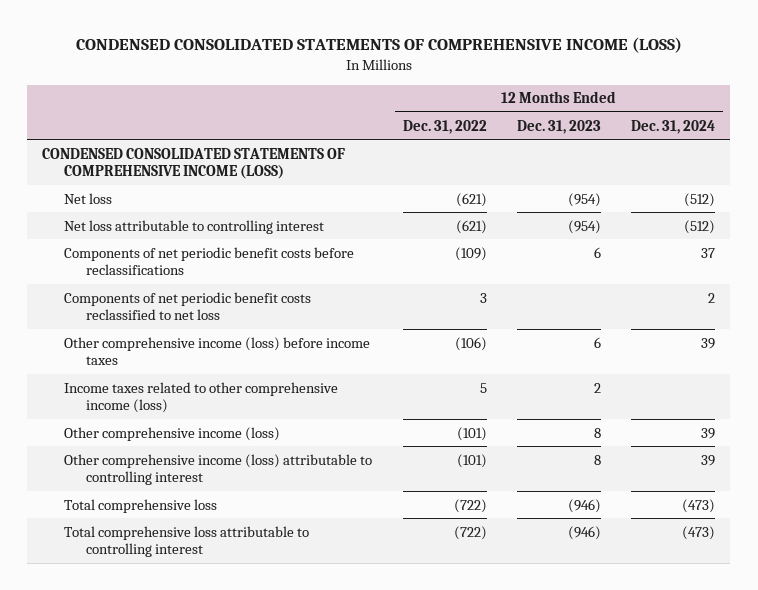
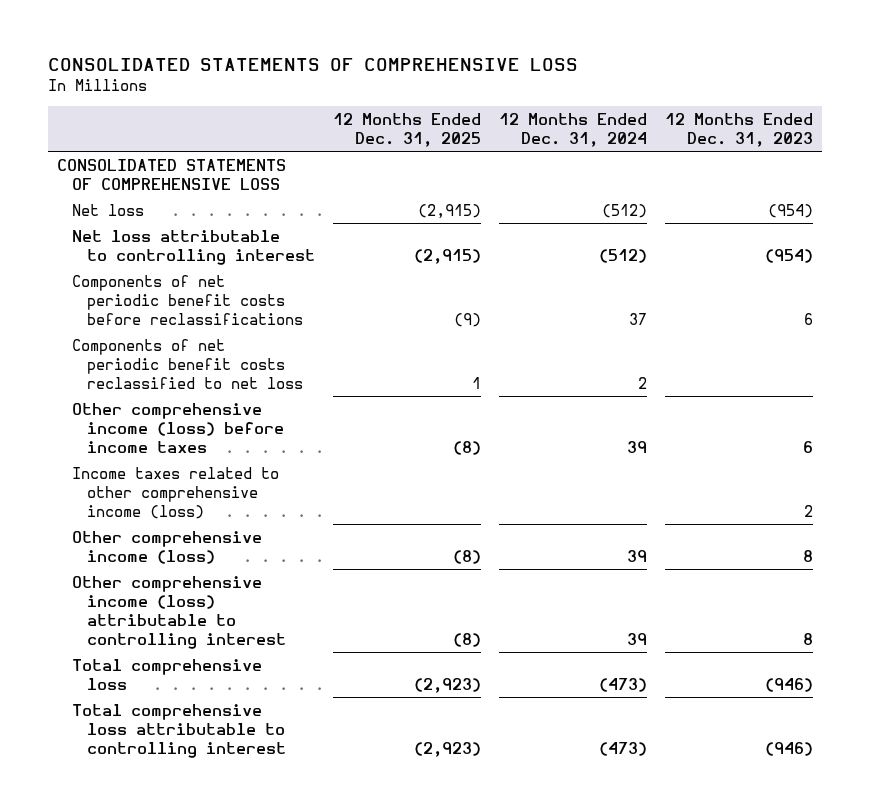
[75,37,682,54] CONDENSED CONSOLIDATED STATEMENTS OF COMPREHENSIVE INCOME (LOSS) -> [47,57,578,71] CONSOLIDATED STATEMENTS OF COMPREHENSIVE LOSS
[402,119,487,134] Dec. 31, 2022 -> none
none -> [332,112,481,147] 12 Months Ended Dec. 31, 2025
[42,147,346,180] CONDENSED CONSOLIDATED STATEMENTS OF COMPREHENSIVE INCOME (LOSS) -> [56,158,286,190] CONSOLIDATED STATEMENTS OF COMPREHENSIVE LOSS

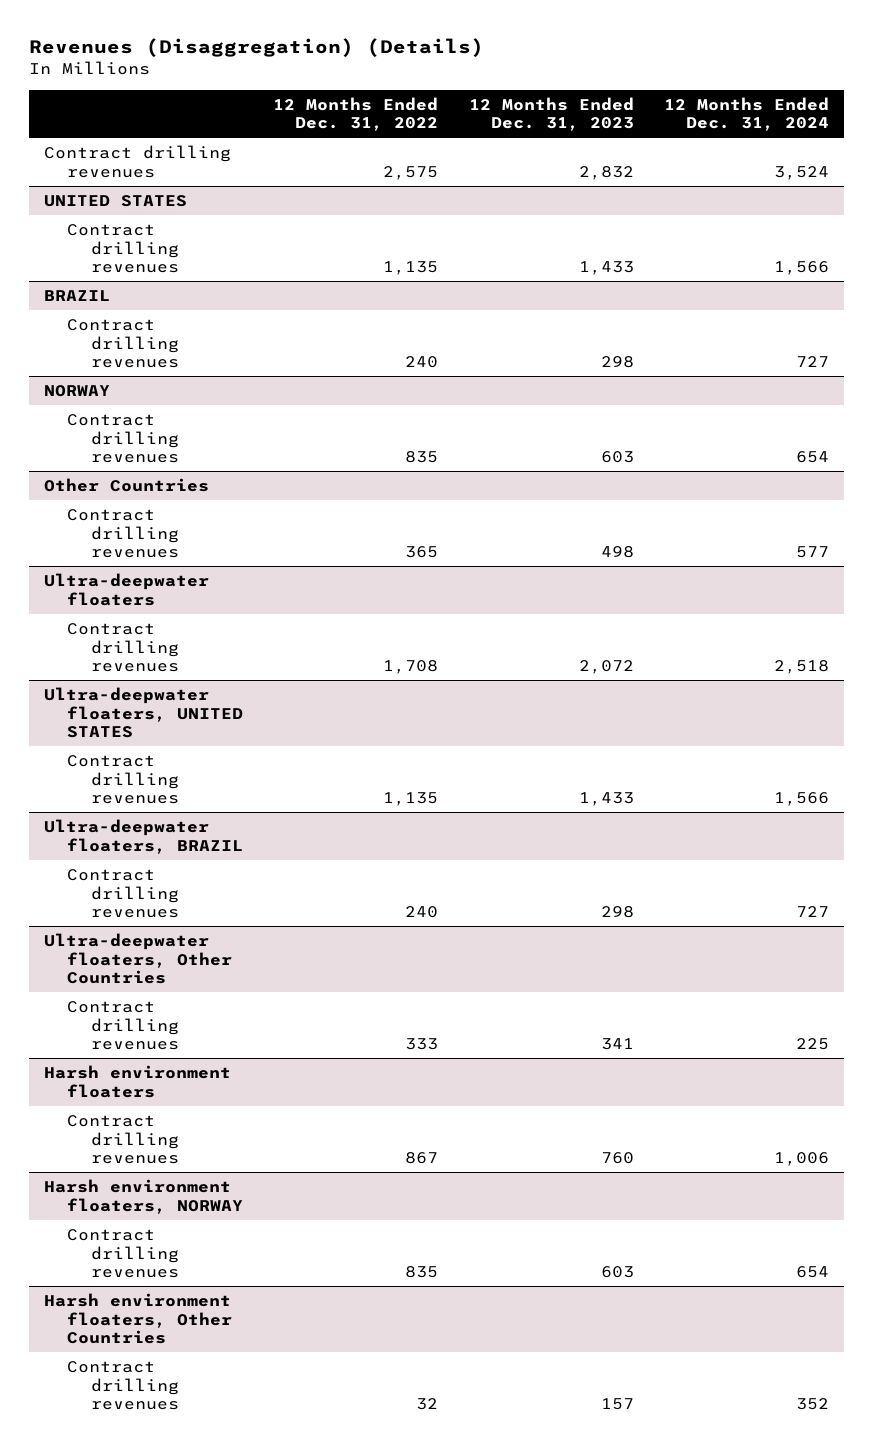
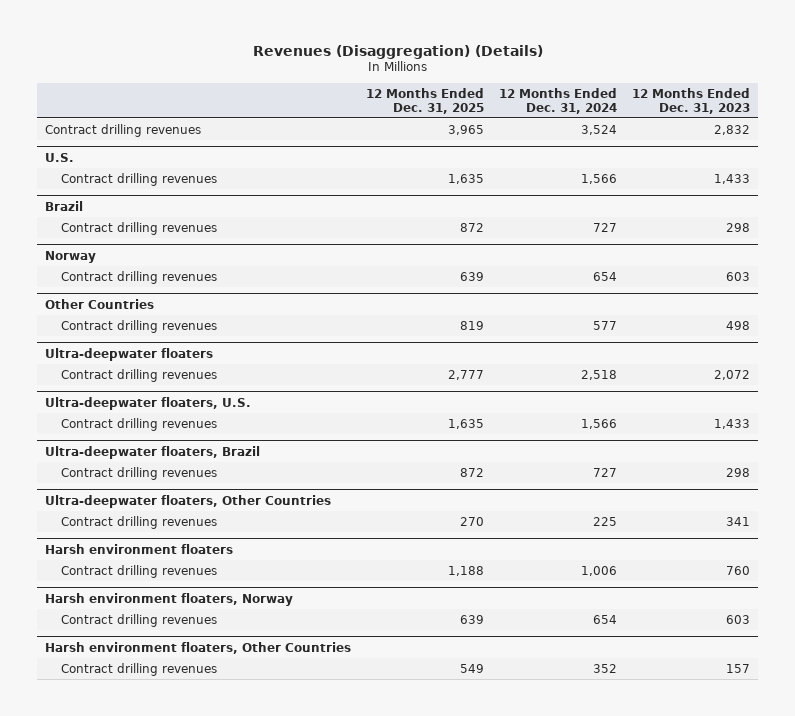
[273,96,439,132] 12 Months Ended Dec. 31, 2022 -> none
none -> [366,87,485,114] 12 Months Ended Dec. 31, 2025
[43,195,187,208] UNITED STATES -> [45,152,75,162] U.S.
[43,290,110,302] BRAZIL -> [45,200,84,211] Brazil
[43,385,110,398] NORWAY -> [45,250,97,263] Norway
[43,687,244,739] Ultra-deepwater floaters, UNITED STATES -> none
none -> [45,396,252,410] Ultra-deepwater floaters, U.S.
[43,819,244,854] Ultra-deepwater floaters, BRAZIL -> [45,445,261,459] Ultra-deepwater floaters, Brazil
[43,1179,244,1214] Harsh environment floaters, NORWAY -> [45,592,294,606] Harsh environment floaters, Norway

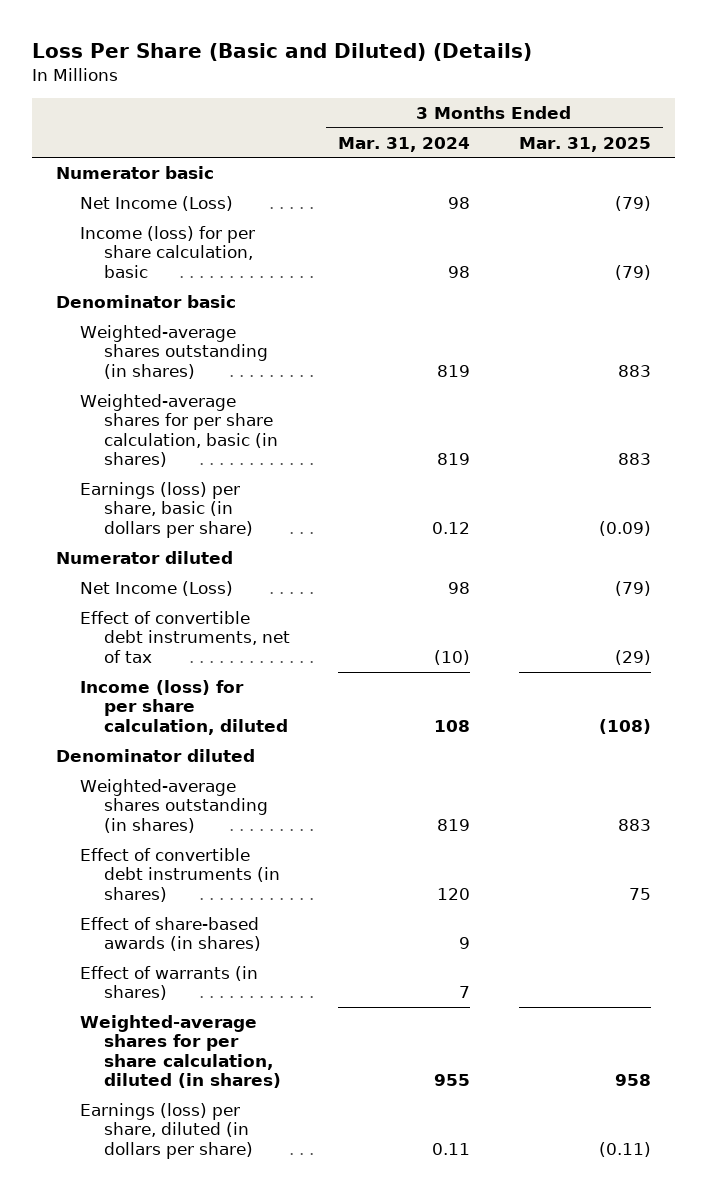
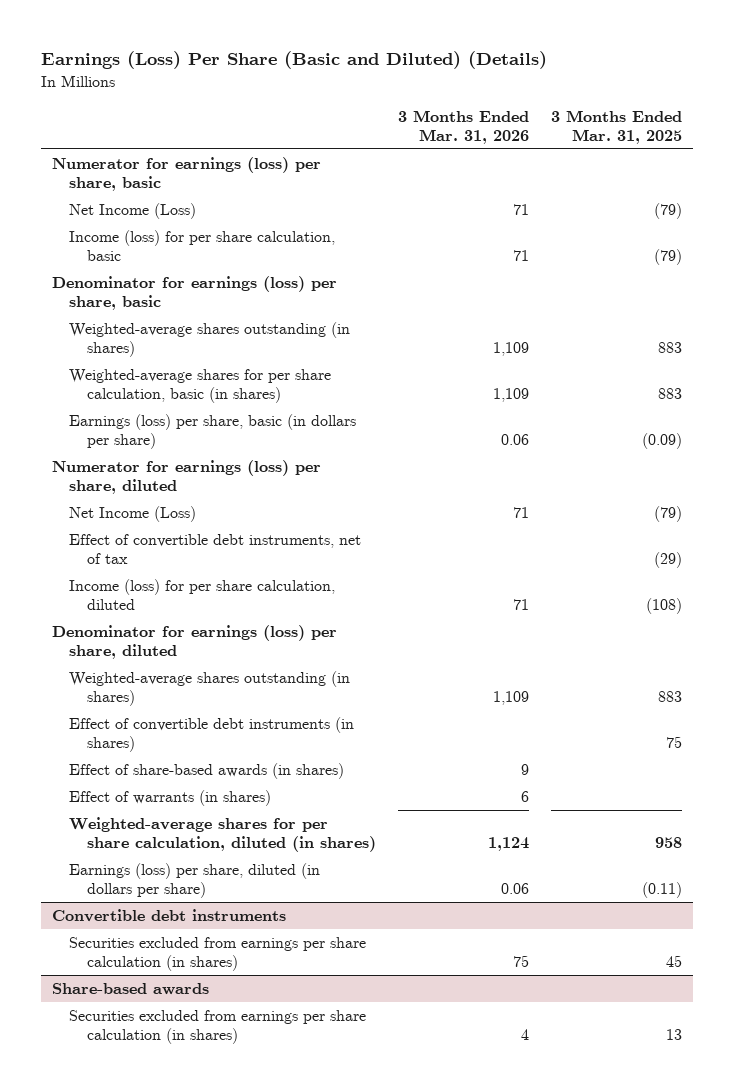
[32,43,533,62] Loss Per Share (Basic and Diluted) (Details) -> [40,51,547,70] Earnings (Loss) Per Share (Basic and Diluted) (Details)
[338,136,471,152] Mar. 31, 2024 -> none
none -> [398,109,530,144] 3 Months Ended Mar. 31, 2026
[56,166,215,180] Numerator basic -> [51,157,321,192] Numerator for earnings (loss) per share, basic
[56,295,237,309] Denominator basic -> [51,276,337,311] Denominator for earnings (loss) per share, basic
[56,551,234,565] Numerator diluted -> [51,460,321,495] Numerator for earnings (loss) per share, diluted
[56,749,256,763] Denominator diluted -> [51,625,337,660] Denominator for earnings (loss) per share, diluted
none -> [51,909,286,923] Convertible debt instruments
none -> [69,937,367,972] Securities excluded from earnings per share calculation (in shares)
none -> [51,983,209,996] Share-based awards
none -> [69,1010,367,1045] Securities excluded from earnings per share calculation (in shares)

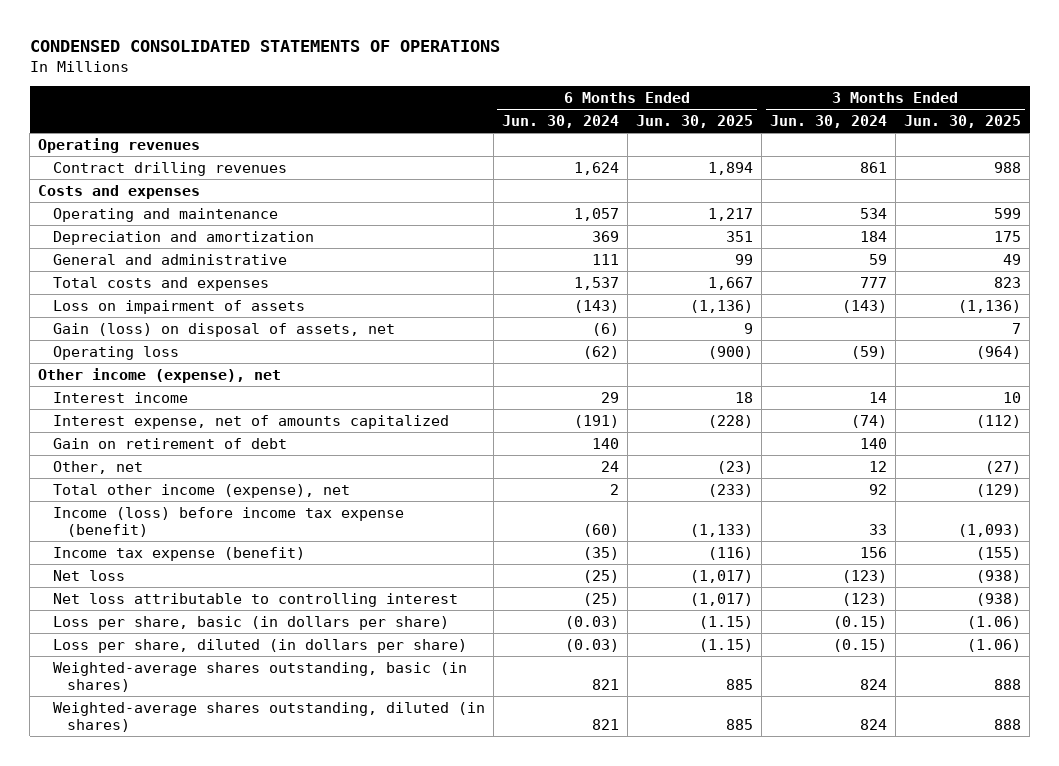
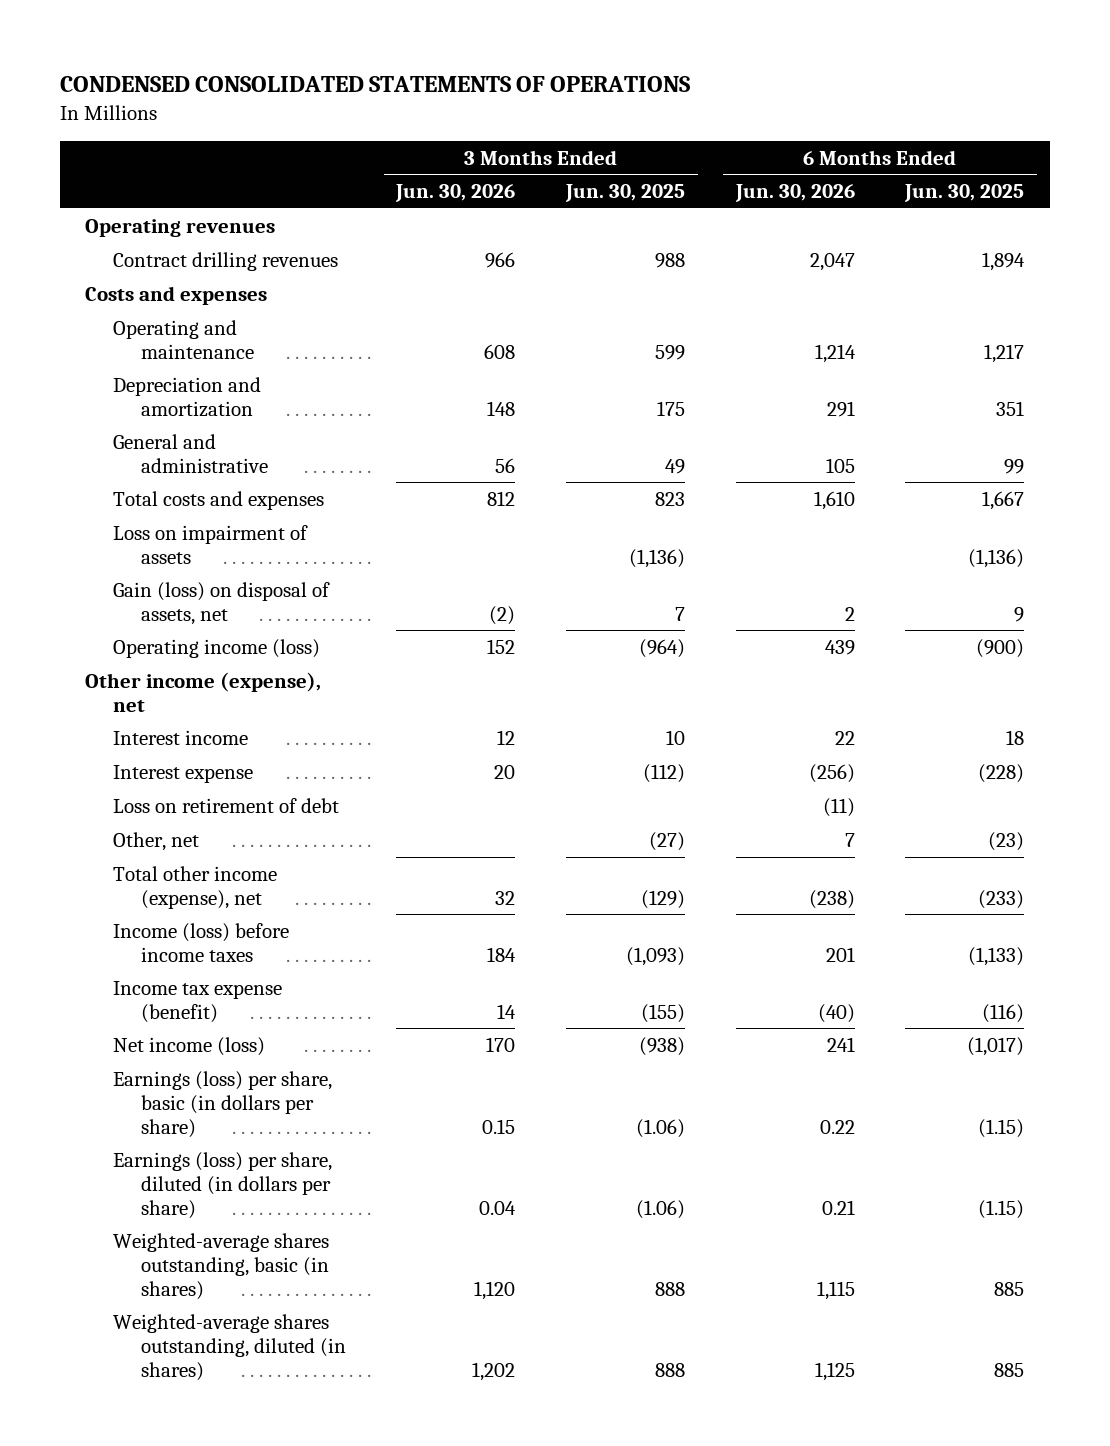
[501,114,619,128] Jun. 30, 2024 -> none
[769,114,887,128] Jun. 30, 2024 -> none
none -> [395,184,516,203] Jun. 30, 2026
none -> [734,184,855,203] Jun. 30, 2026
[52,345,179,360] Operating loss -> [112,638,320,658] Operating income (loss)
[52,414,449,429] Interest expense, net of amounts capitalized -> [112,764,253,783] Interest expense
[52,437,287,449] Gain on retirement of debt -> [112,797,339,813] Loss on retirement of debt
[52,506,404,537] Income (loss) before income tax expense (benefit) -> [112,922,289,962] Income (loss) before income taxes
[52,569,125,581] Net loss -> none
[52,592,458,607] Net loss attributable to controlling interest -> [112,1036,265,1056] Net income (loss)
[52,615,449,630] Loss per share, basic (in dollars per share) -> [112,1070,332,1138] Earnings (loss) per share, basic (in dollars per share)
[52,638,467,653] Loss per share, diluted (in dollars per share) -> [112,1151,332,1219] Earnings (loss) per share, diluted (in dollars per share)

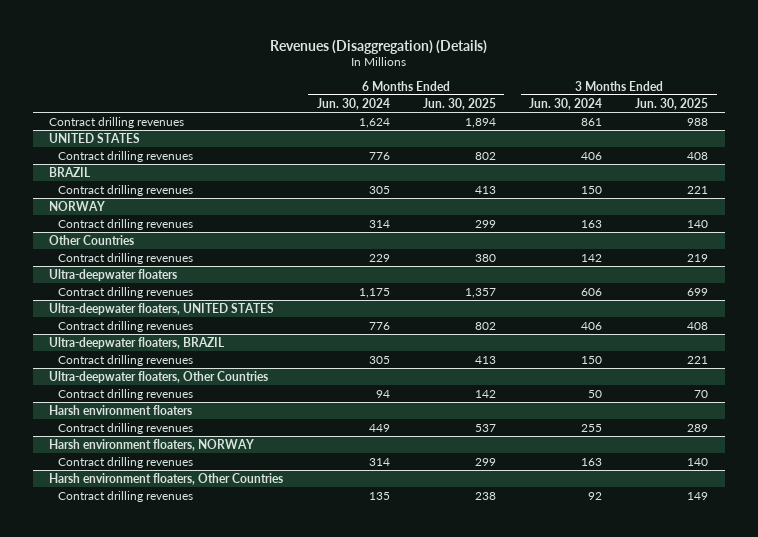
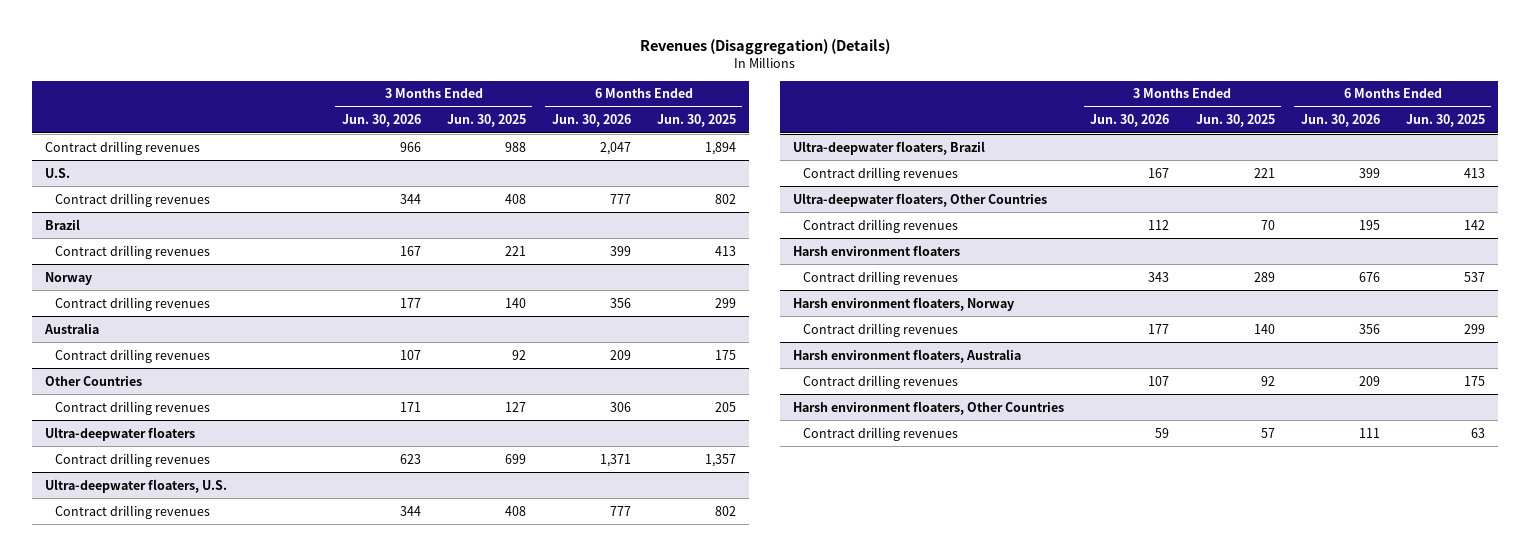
[316,97,390,110] Jun. 30, 2024 -> none
[529,97,603,110] Jun. 30, 2024 -> none
none -> [341,114,421,128] Jun. 30, 2026
none -> [551,114,631,128] Jun. 30, 2026
[49,132,141,143] UNITED STATES -> [44,167,70,178] U.S.
[49,166,92,177] BRAZIL -> [44,218,80,230] Brazil
[49,200,106,211] NORWAY -> [44,271,92,285] Norway
none -> [43,322,99,334] Australia
none -> [54,348,210,363] Contract drilling revenues
[474,253,496,262] 380 -> [714,401,736,412] 205
[687,253,709,262] 219 -> [504,401,526,412] 127
[49,302,275,315] Ultra-deepwater floaters, UNITED STATES -> none
none -> [44,478,227,493] Ultra-deepwater floaters, U.S.
[49,336,226,349] Ultra-deepwater floaters, BRAZIL -> [793,140,986,155] Ultra-deepwater floaters, Brazil
[49,438,255,451] Harsh environment floaters, NORWAY -> [793,296,1015,311] Harsh environment floaters, Norway
none -> [793,348,1022,363] Harsh environment floaters, Australia
none -> [803,374,959,389] Contract drilling revenues
[474,491,496,500] 238 -> [1470,427,1485,438] 63
[687,491,709,500] 149 -> [1260,427,1275,438] 57

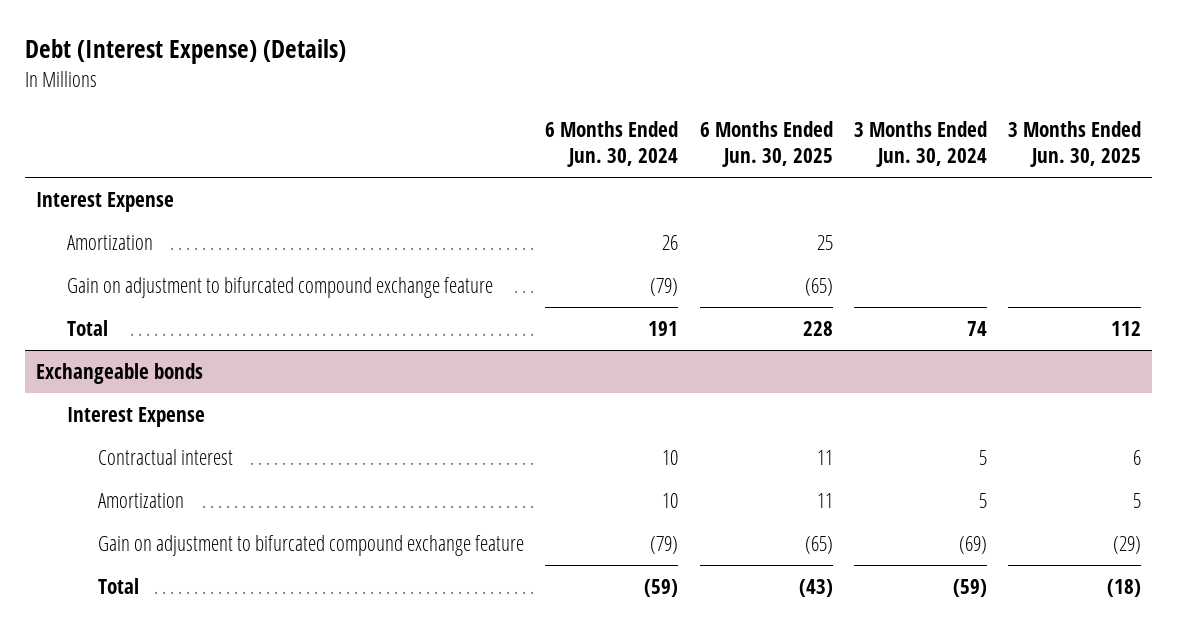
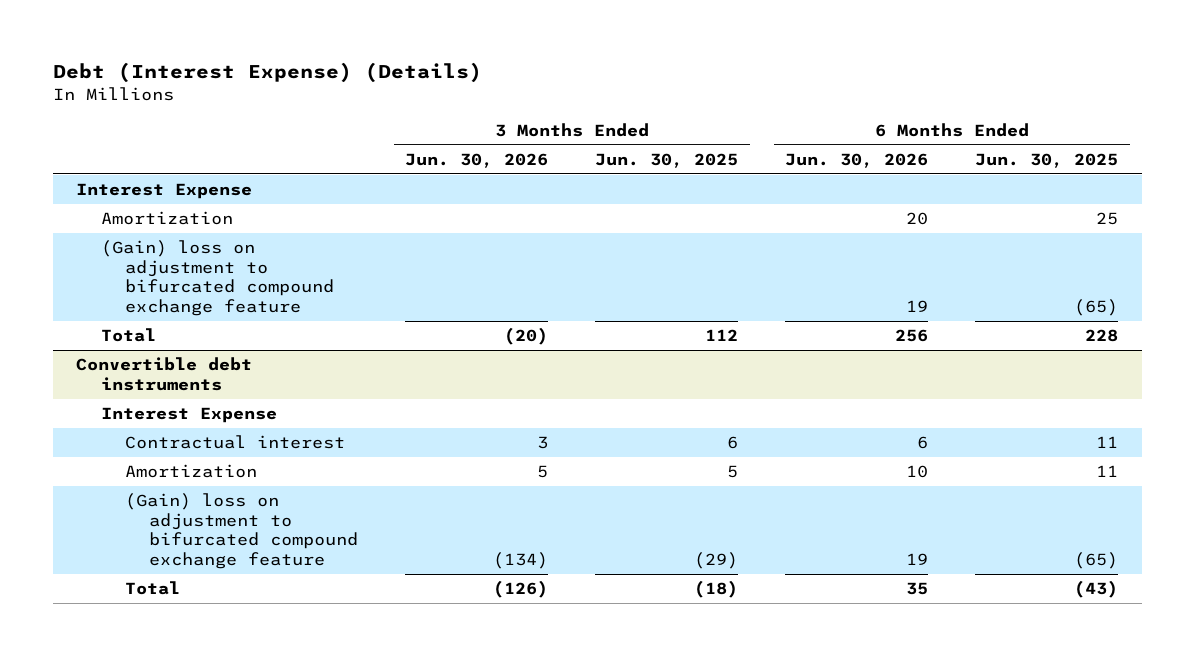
[545,120,679,168] 6 Months Ended Jun. 30, 2024 -> none
[853,120,987,168] 3 Months Ended Jun. 30, 2024 -> none
none -> [405,153,549,169] Jun. 30, 2026
none -> [785,153,929,169] Jun. 30, 2026
[66,276,493,298] Gain on adjustment to bifurcated compound exchange feature -> [100,240,334,316] (Gain) loss on adjustment to bifurcated compound exchange feature
[35,362,203,384] Exchangeable bonds -> [76,357,253,391] Convertible debt instruments
[97,534,524,556] Gain on adjustment to bifurcated compound exchange feature -> [124,493,359,569] (Gain) loss on adjustment to bifurcated compound exchange feature

